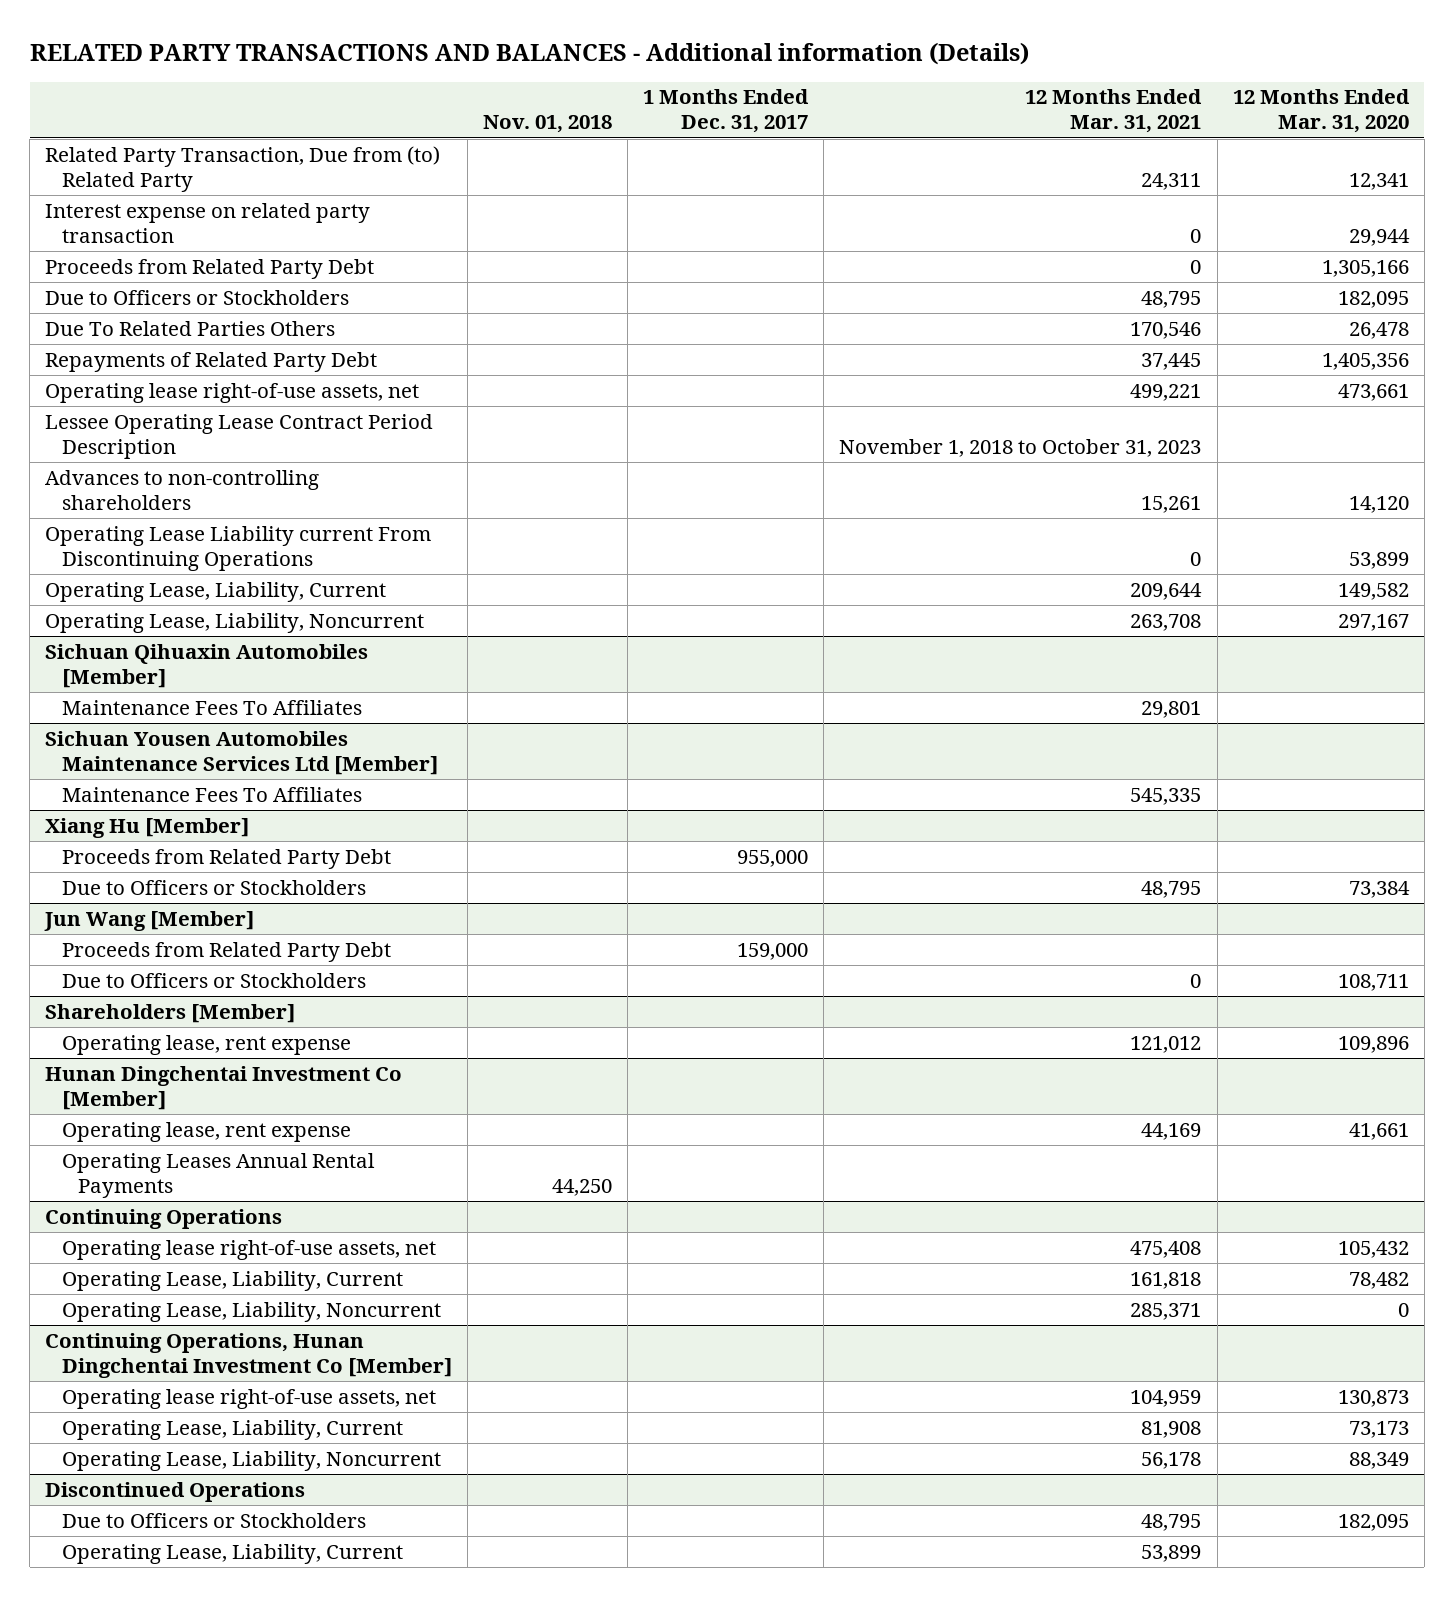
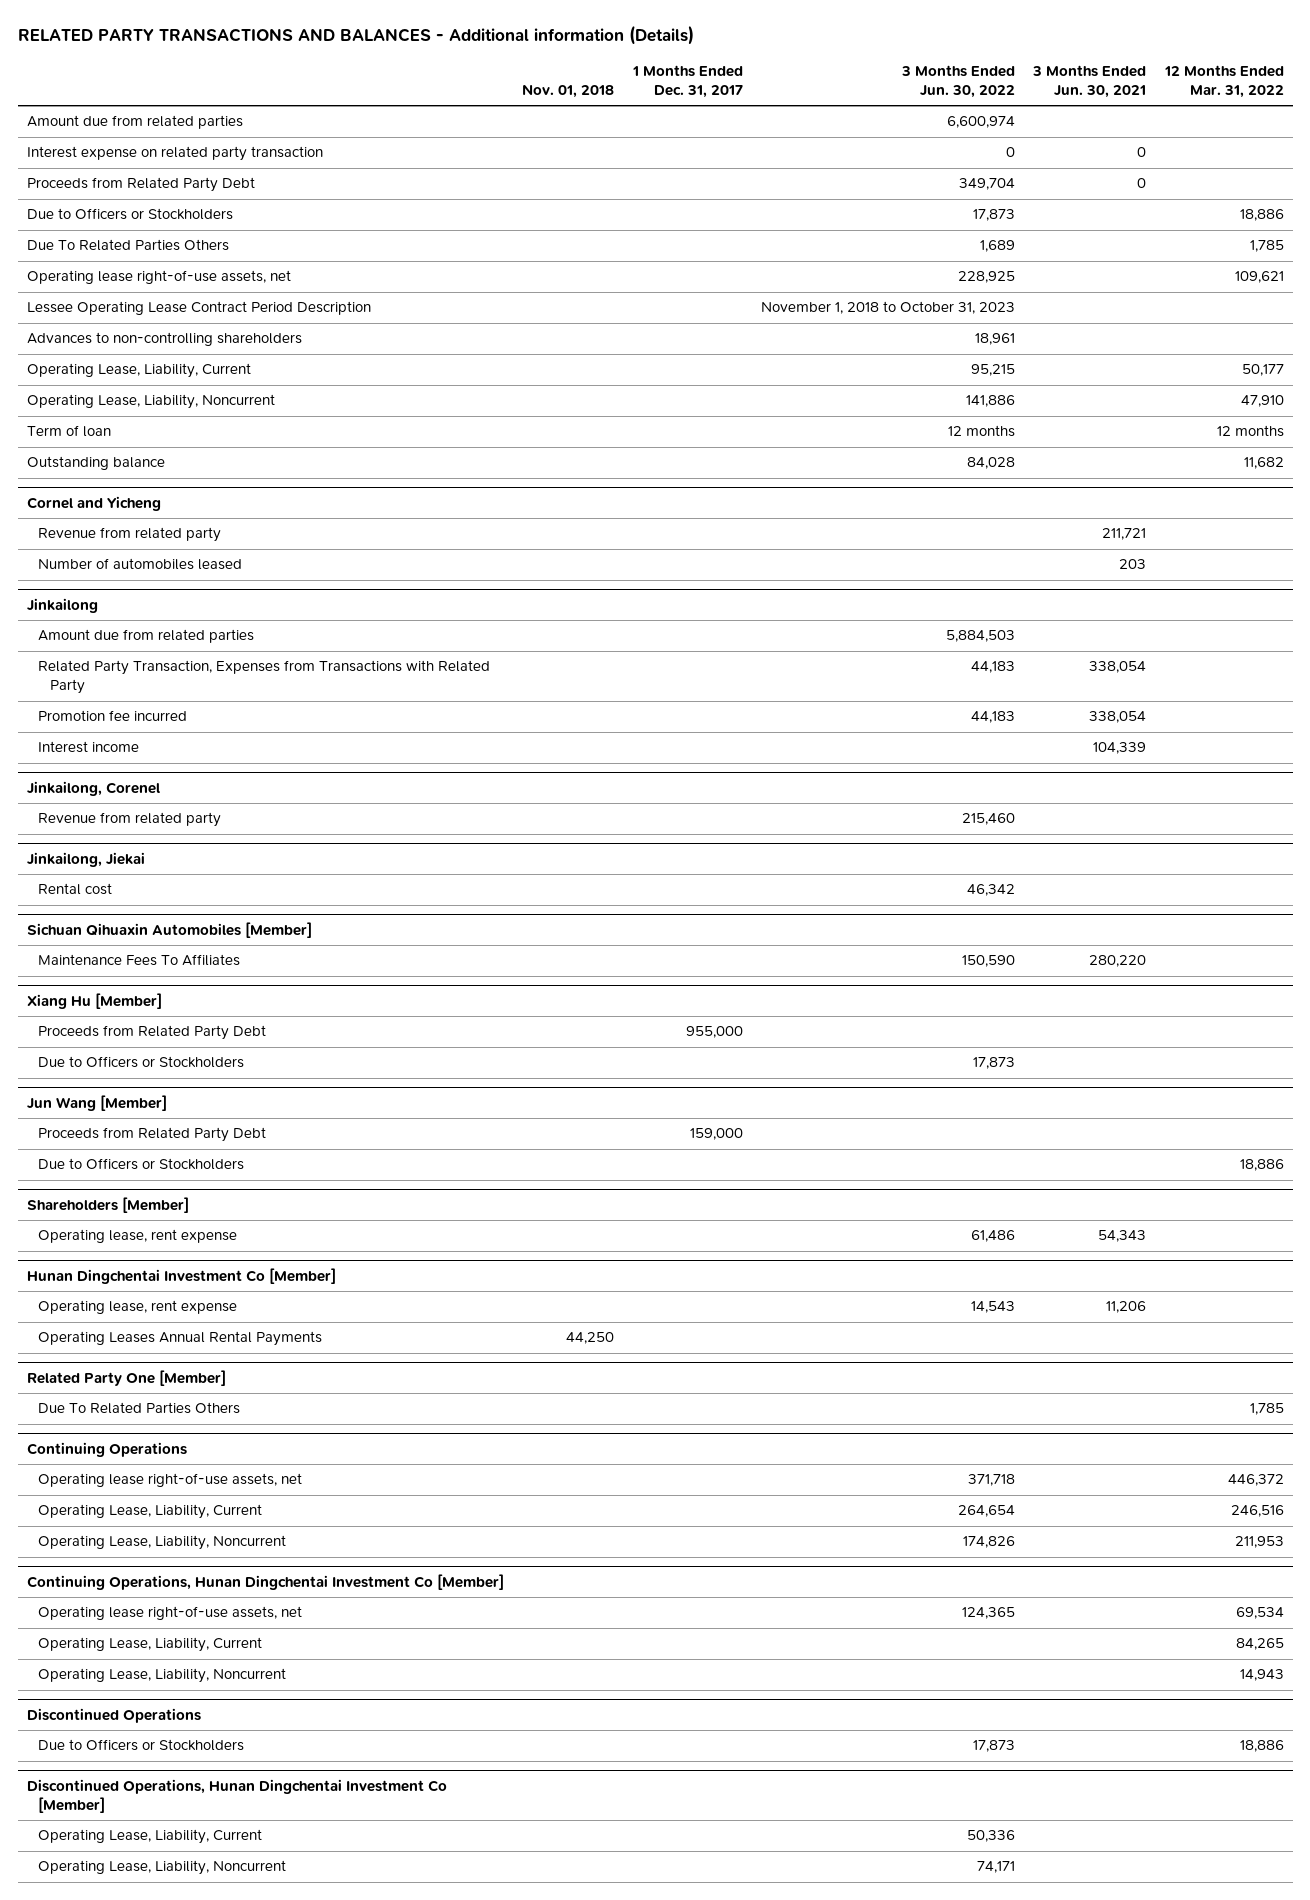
[1025,89,1203,134] 12 Months Ended Mar. 31, 2021 -> none
[1232,89,1410,134] 12 Months Ended Mar. 31, 2020 -> none
none -> [900,64,1015,98] 3 Months Ended Jun. 30, 2022
none -> [1032,64,1147,98] 3 Months Ended Jun. 30, 2021
none -> [1163,64,1284,98] 12 Months Ended Mar. 31, 2022
[45,145,441,192] Related Party Transaction, Due from (to) Related Party -> [26,115,243,130] Amount due from related parties
[45,351,378,372] Repayments of Related Party Debt -> none
[45,525,432,571] Operating Lease Liability current From Discontinuing Operations -> none
none -> [26,425,111,438] Term of loan
none -> [26,456,165,471] Outstanding balance
none -> [26,495,161,511] Cornel and Yicheng
none -> [38,527,222,543] Revenue from related party
none -> [38,558,243,571] Number of automobiles leased
none -> [26,597,98,613] Jinkailong
none -> [38,629,255,644] Amount due from related parties
none -> [38,660,491,695] Related Party Transaction, Expenses from Transactions with Related Party
none -> [38,710,188,722] Promotion fee incurred
none -> [38,741,140,754] Interest income
none -> [26,780,160,796] Jinkailong, Corenel
none -> [38,812,222,828] Revenue from related party
none -> [26,851,145,867] Jinkailong, Jiekai
none -> [38,883,113,896] Rental cost
[45,730,438,775] Sichuan Yousen Automobiles Maintenance Services Ltd [Member] -> none
[61,786,362,802] Maintenance Fees To Affiliates -> none
none -> [26,1369,226,1386] Related Party One [Member]
none -> [38,1402,241,1415] Due To Related Parties Others
[61,1543,403,1564] Operating Lease, Liability, Current -> none
none -> [26,1778,447,1813] Discontinued Operations, Hunan Dingchentai Investment Co [Member]
none -> [38,1829,263,1845] Operating Lease, Liability, Current
none -> [38,1860,287,1876] Operating Lease, Liability, Noncurrent

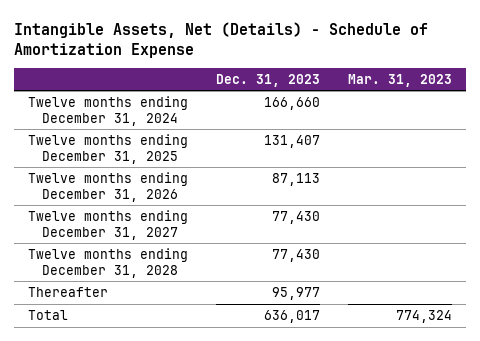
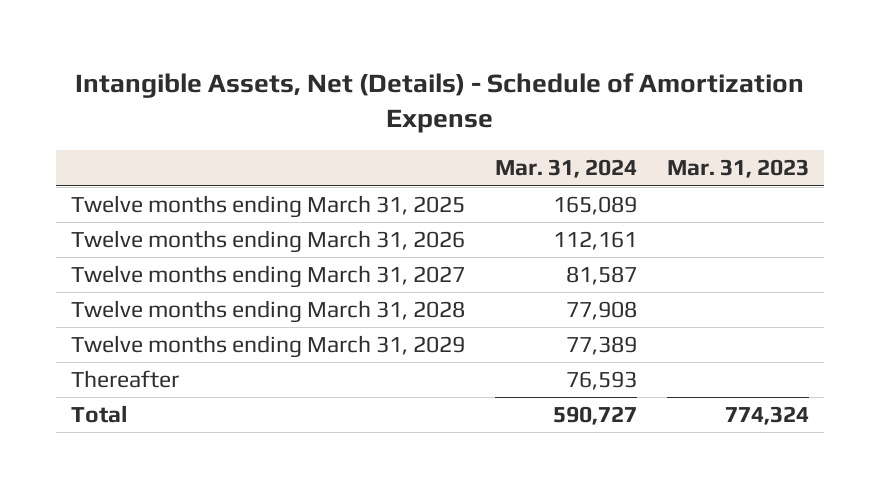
[216,73,321,87] Dec. 31, 2023 -> none
none -> [495,159,638,179] Mar. 31, 2024
[28,96,189,126] Twelve months ending December 31, 2024 -> [71,195,466,219] Twelve months ending March 31, 2025
[28,134,189,164] Twelve months ending December 31, 2025 -> [71,230,466,254] Twelve months ending March 31, 2026
[28,172,189,202] Twelve months ending December 31, 2026 -> [71,265,466,289] Twelve months ending March 31, 2027
[28,210,189,240] Twelve months ending December 31, 2027 -> [71,300,466,324] Twelve months ending March 31, 2028
[28,248,189,278] Twelve months ending December 31, 2028 -> [71,335,466,359] Twelve months ending March 31, 2029

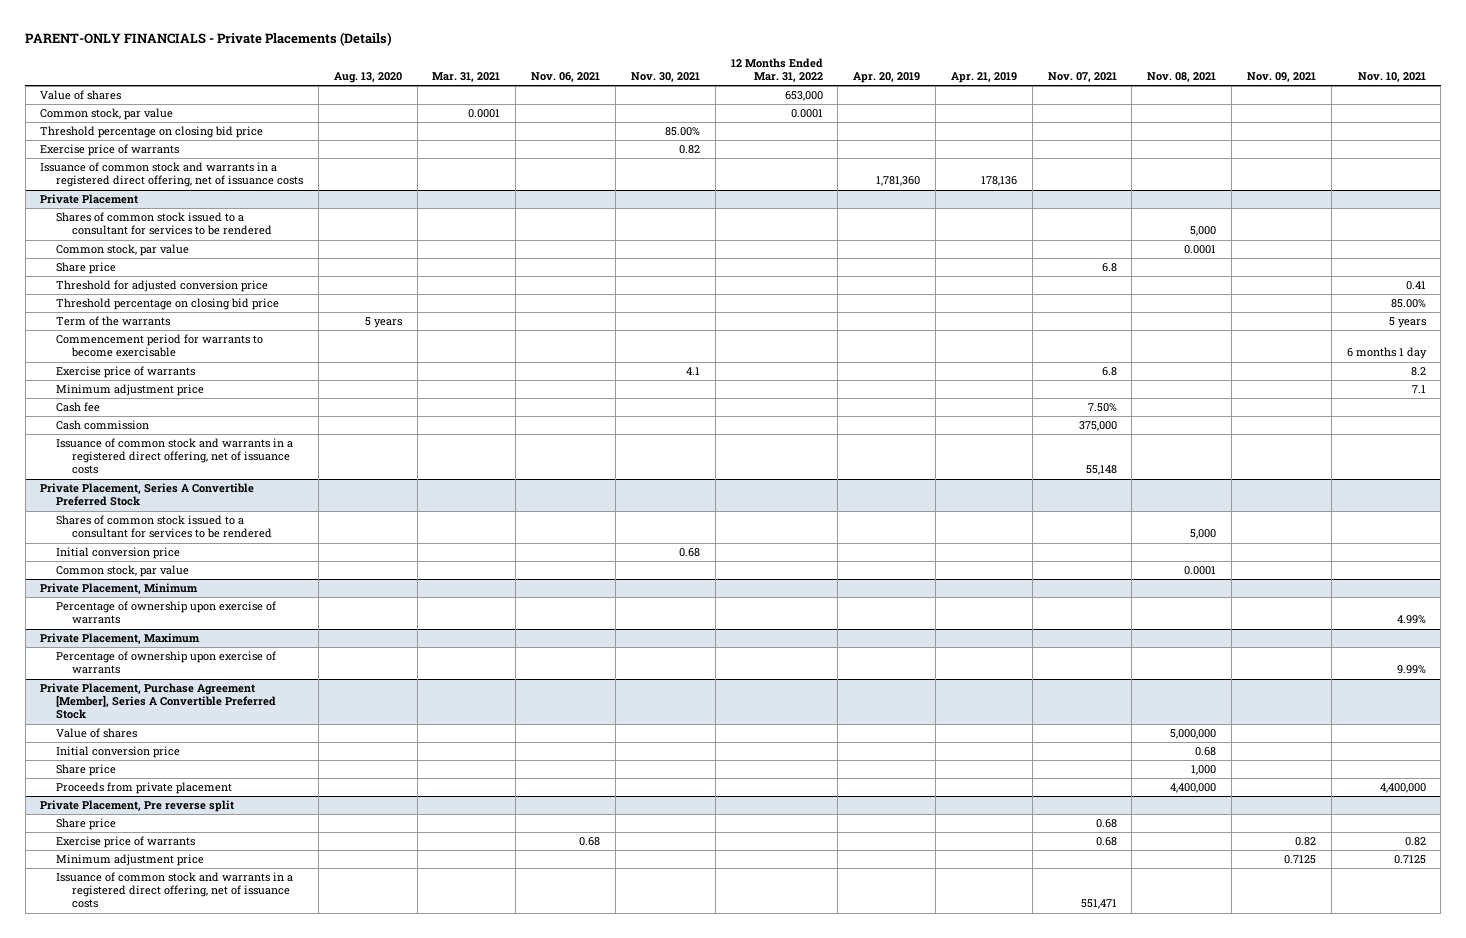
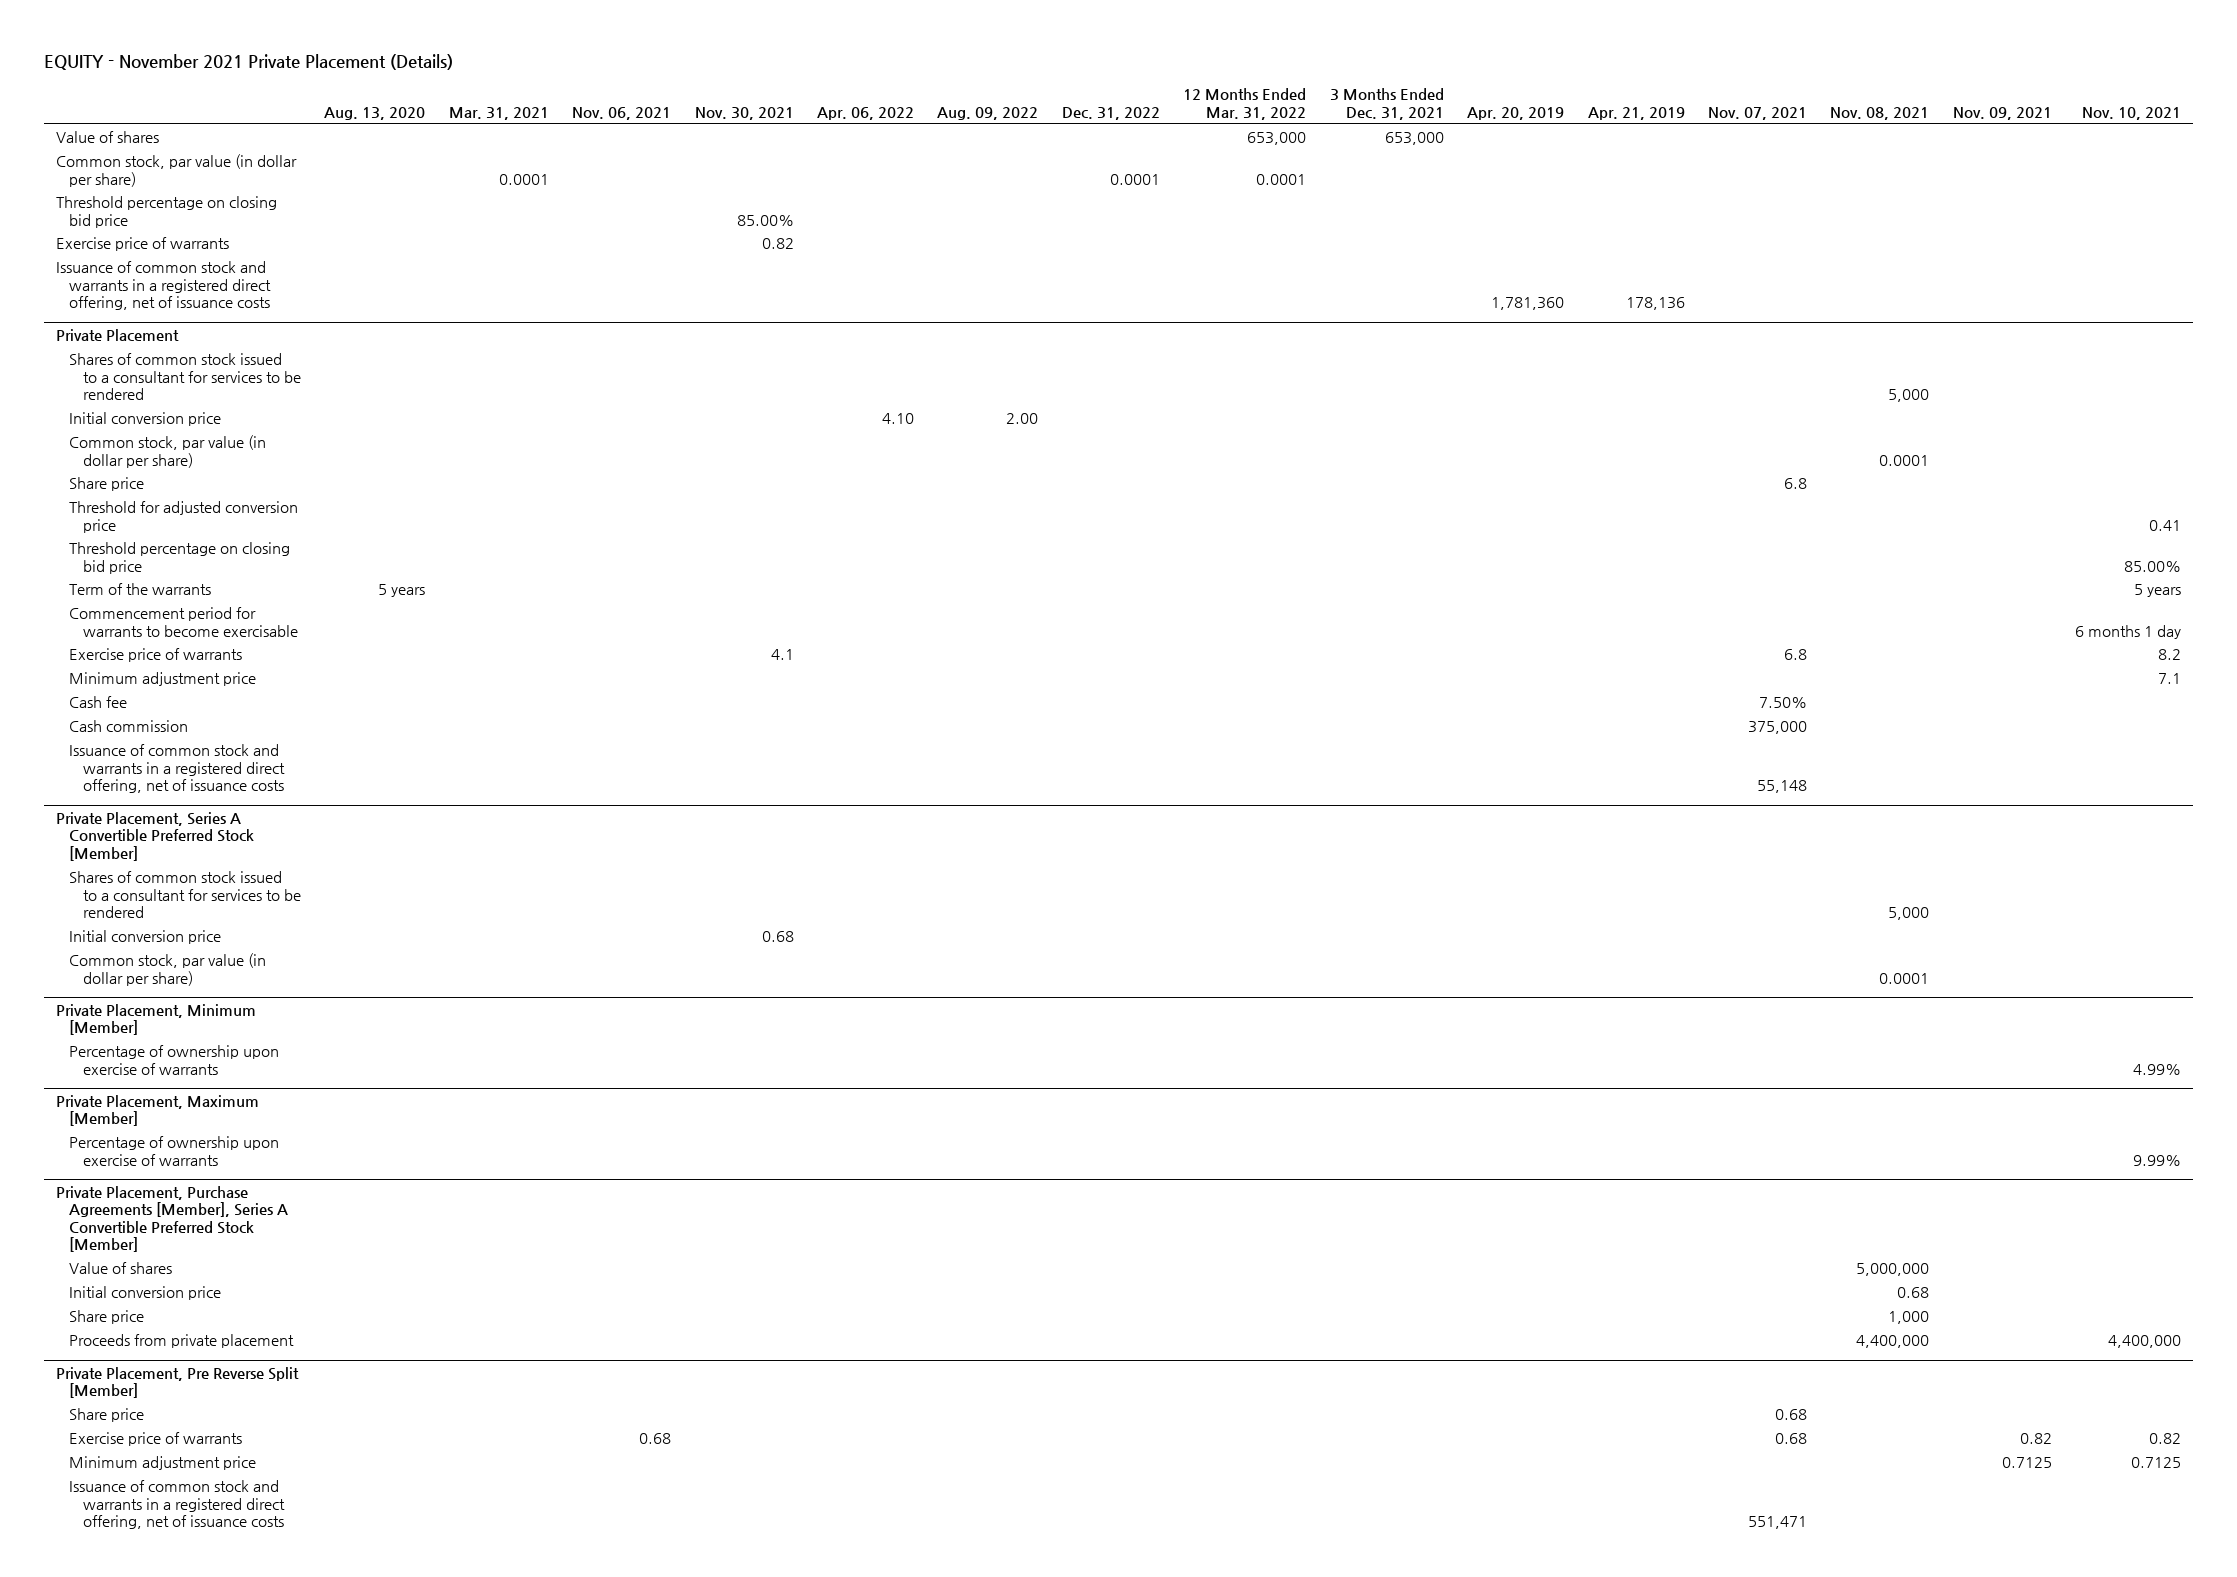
[25,31,393,46] PARENT-ONLY FINANCIALS - Private Placements (Details) -> [44,54,454,71] EQUITY - November 2021 Private Placement (Details)
none -> [817,106,915,120] Apr. 06, 2022
none -> [937,106,1039,120] Aug. 09, 2022
none -> [1061,106,1160,120] Dec. 31, 2022
none -> [1329,88,1444,120] 3 Months Ended Dec. 31, 2021
[40,108,174,121] Common stock, par value -> [55,154,297,187] Common stock, par value (in dollar per share)
none -> [69,412,222,427] Initial conversion price
[56,244,190,257] Common stock, par value -> [69,435,267,468] Common stock, par value (in dollar per share)
[40,483,255,507] Private Placement, Series A Convertible Preferred Stock -> [55,811,255,861] Private Placement, Series A Convertible Preferred Stock [Member]
[56,565,190,578] Common stock, par value -> [69,953,267,986] Common stock, par value (in dollar per share)
[40,583,199,595] Private Placement, Minimum -> [55,1003,256,1036] Private Placement, Minimum [Member]
[40,633,201,645] Private Placement, Maximum -> [55,1094,259,1127] Private Placement, Maximum [Member]
[40,683,277,720] Private Placement, Purchase Agreement [Member], Series A Convertible Preferred Stock -> [55,1185,289,1253] Private Placement, Purchase Agreements [Member], Series A Convertible Preferred Stock [Member]
[40,800,235,813] Private Placement, Pre reverse split -> [55,1366,299,1399] Private Placement, Pre Reverse Split [Member]

